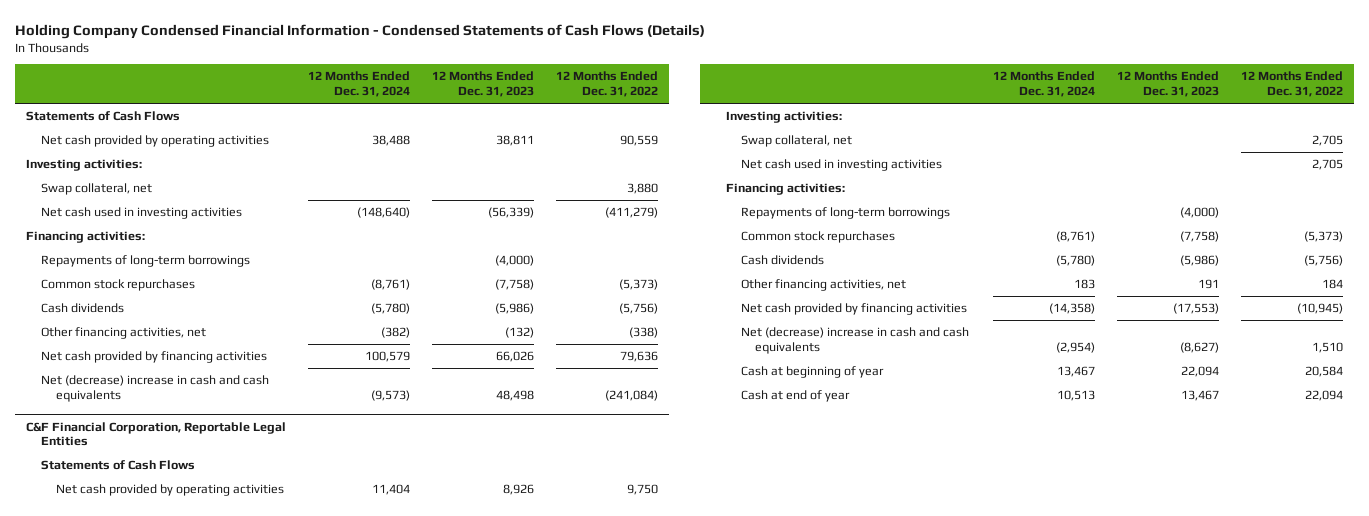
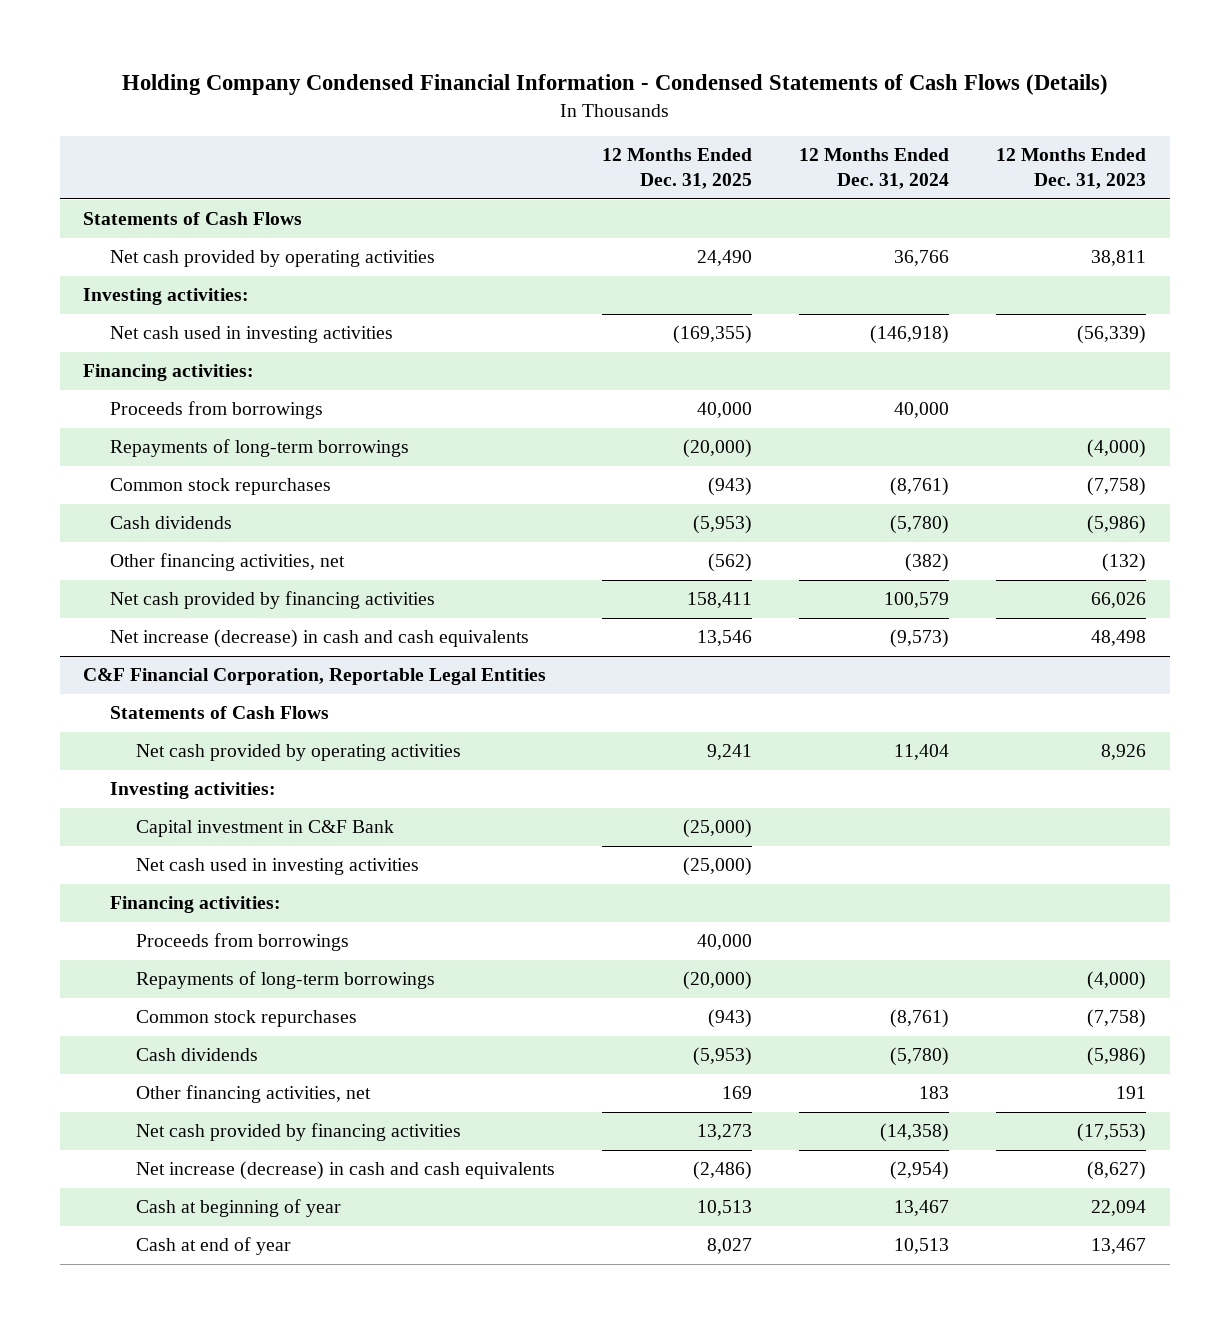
[556,71,659,98] 12 Months Ended Dec. 31, 2022 -> none
none -> [602,148,753,190] 12 Months Ended Dec. 31, 2025
[372,135,411,147] 38,488 -> [894,250,950,267] 36,766
[41,183,153,196] Swap collateral, net -> none
[357,207,411,219] (148,640) -> [870,325,950,345] (146,918)
none -> [109,401,323,420] Proceeds from borrowings
[41,375,270,402] Net (decrease) increase in cash and cash equivalents -> [109,629,529,649] Net increase (decrease) in cash and cash equivalents
[740,135,852,148] Swap collateral, net -> none
none -> [136,820,395,838] Capital investment in C&F Bank
none -> [136,933,350,952] Proceeds from borrowings
[740,327,969,354] Net (decrease) increase in cash and cash equivalents -> [136,1161,556,1181] Net increase (decrease) in cash and cash equivalents

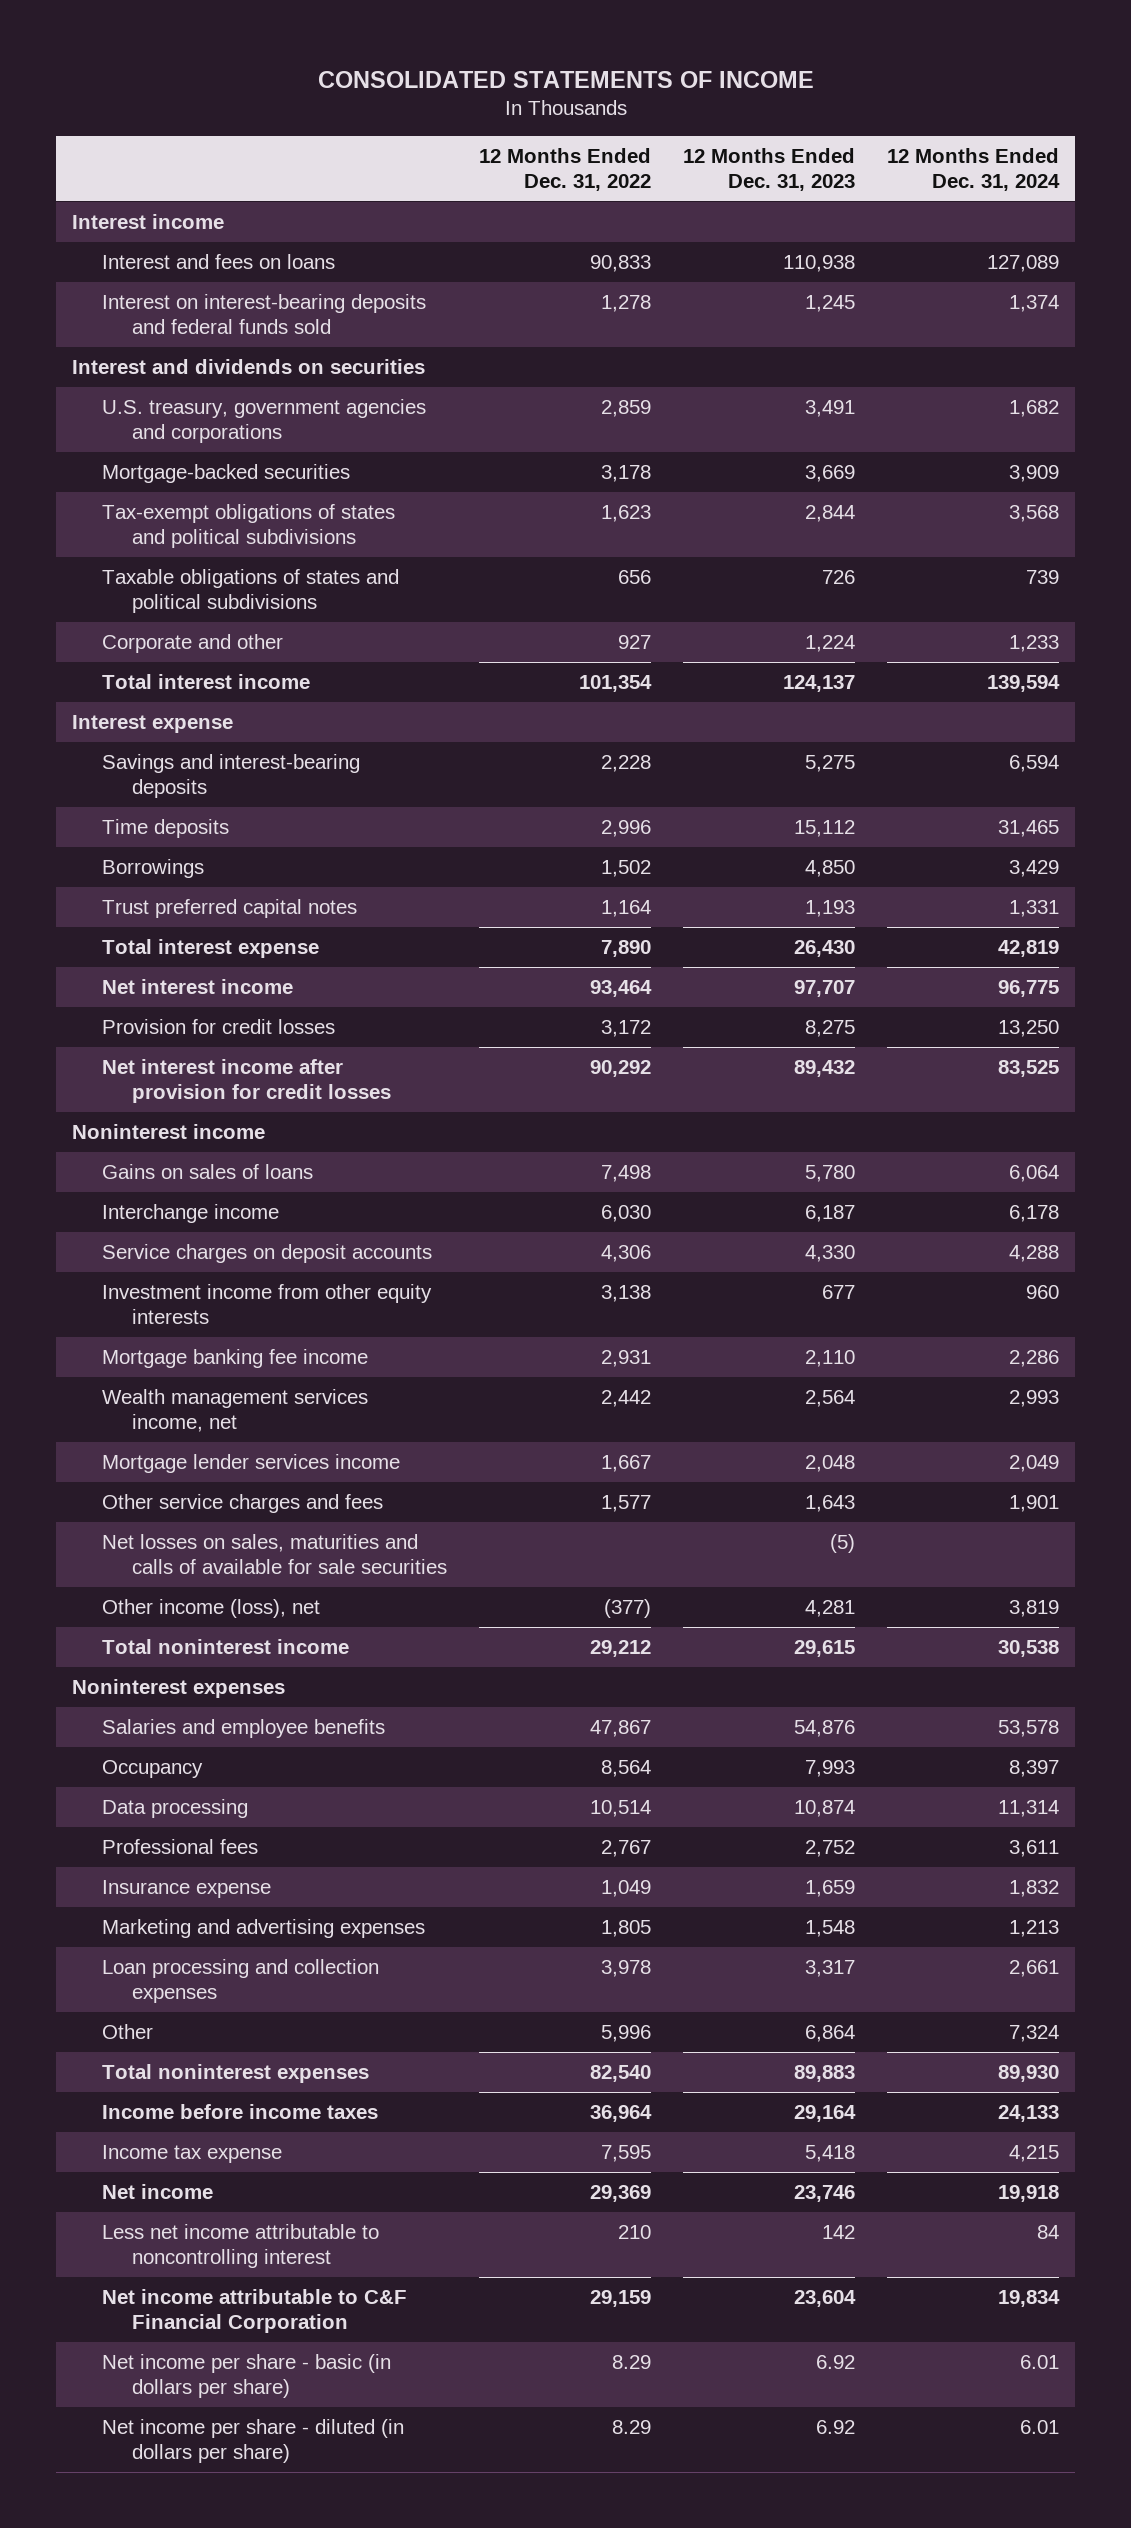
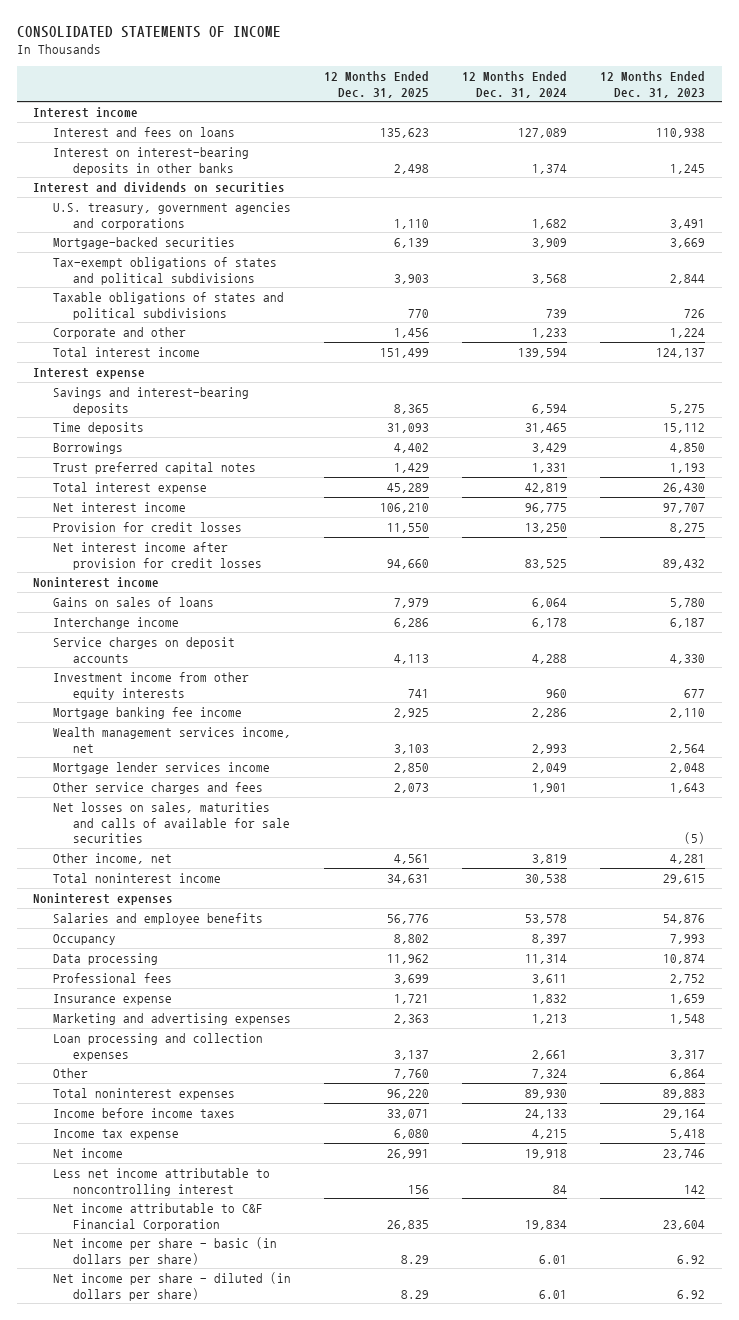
[479,147,652,191] 12 Months Ended Dec. 31, 2022 -> none
none -> [324,70,430,98] 12 Months Ended Dec. 31, 2025
[102,294,427,335] Interest on interest-bearing deposits and federal funds sold -> [53,146,250,175] Interest on interest-bearing deposits in other banks
[102,1599,321,1619] Other income (loss), net -> [53,852,173,864] Other income, net

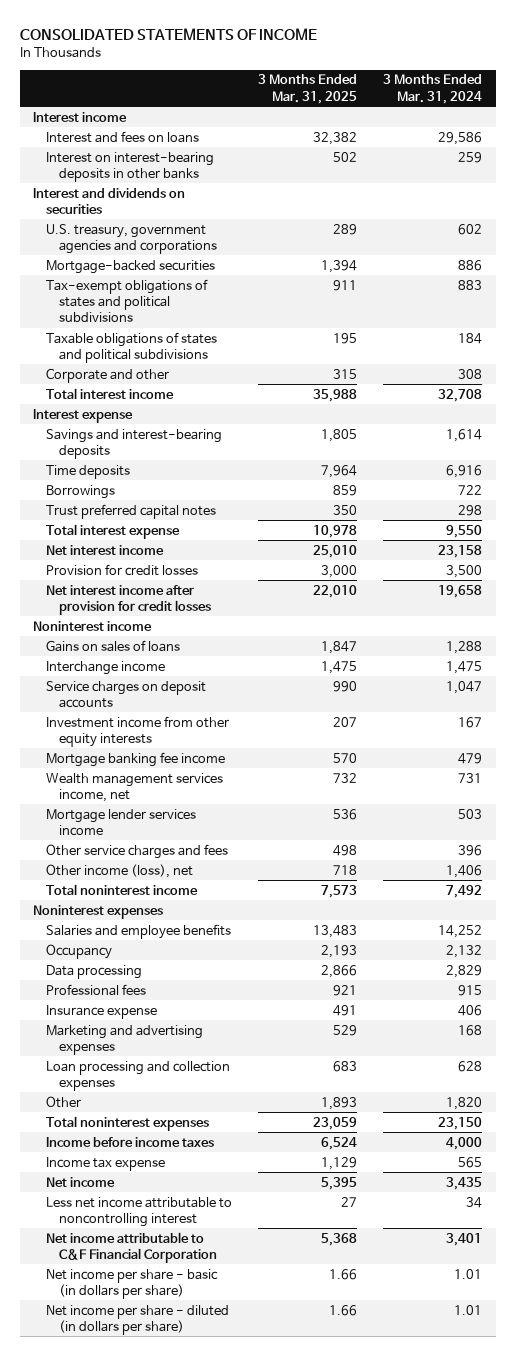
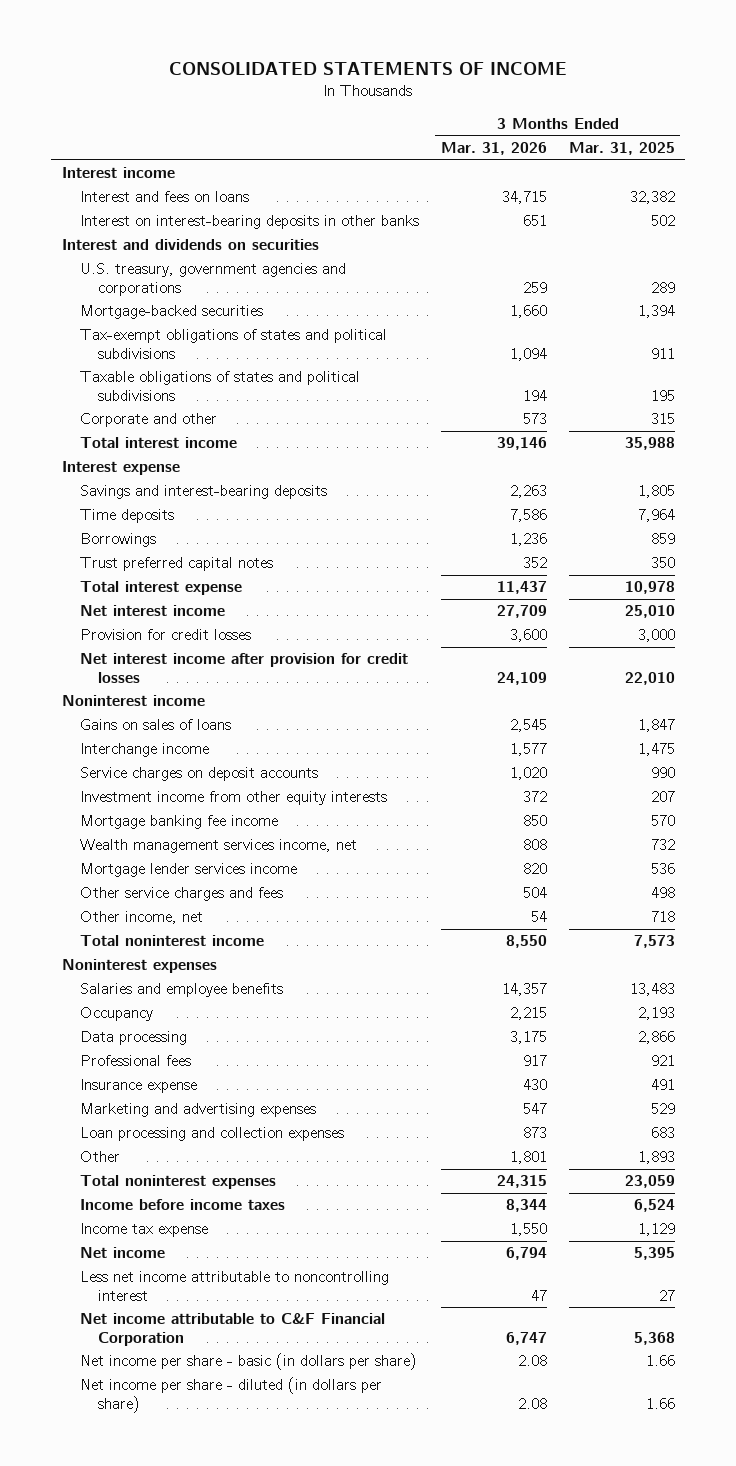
[383,74,483,104] 3 Months Ended Mar. 31, 2024 -> none
none -> [440,141,547,155] Mar. 31, 2026
[45,863,193,878] Other income (loss), net -> [79,911,203,925] Other income, net

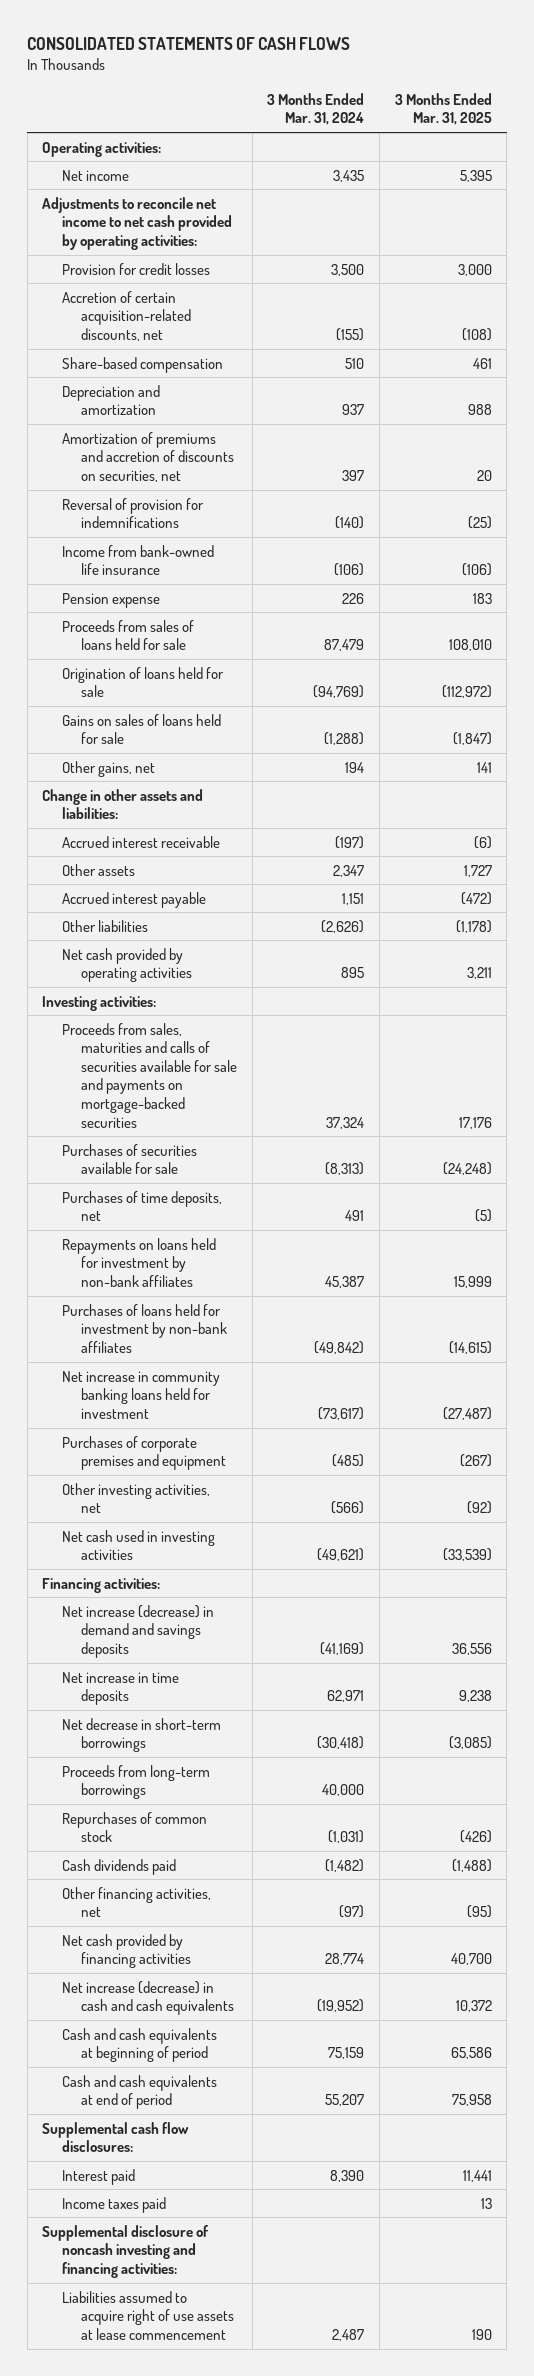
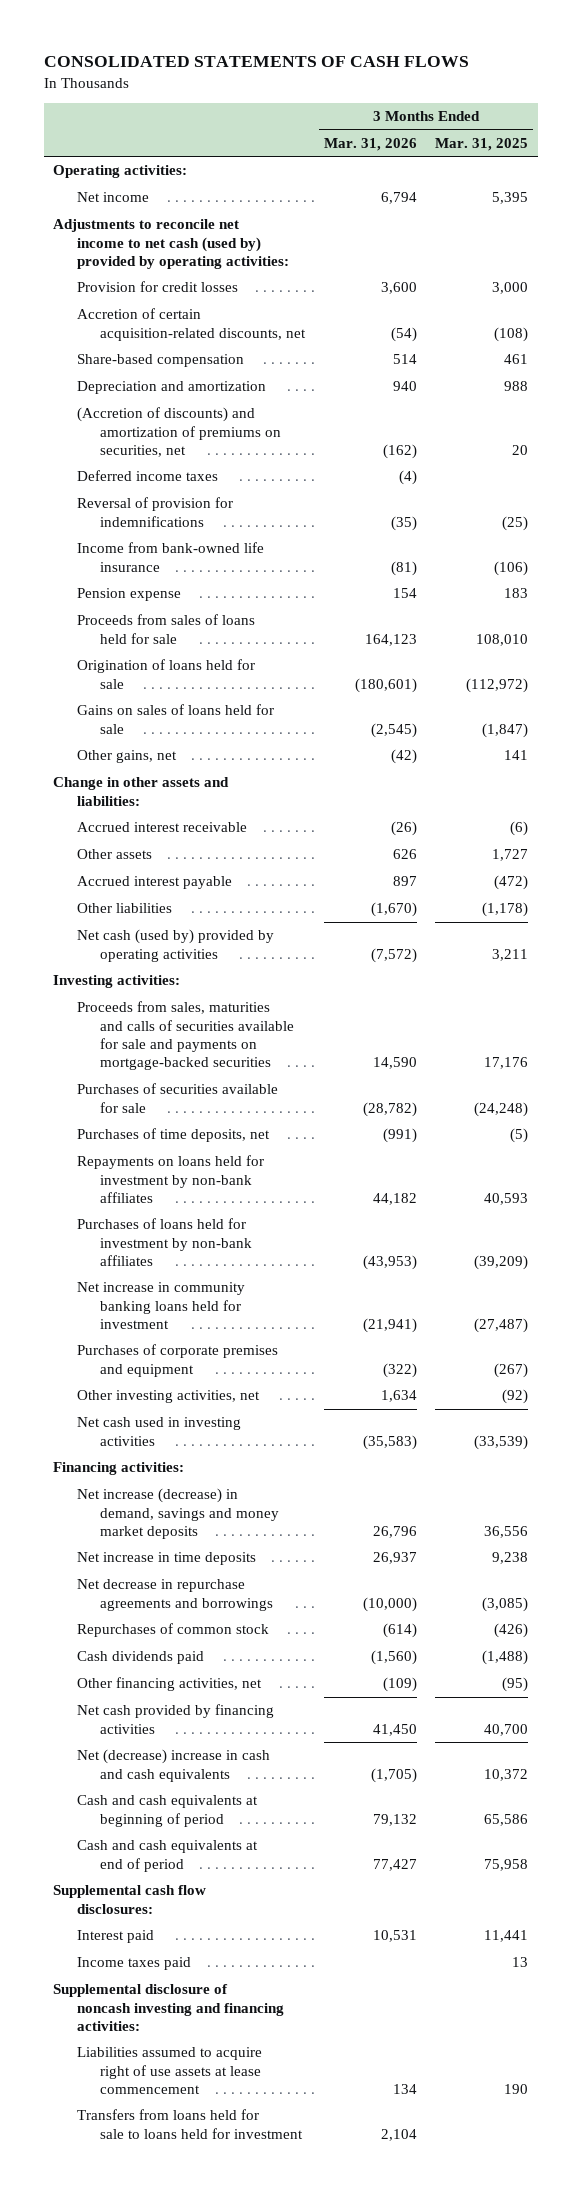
[267,92,365,126] 3 Months Ended Mar. 31, 2024 -> none
none -> [323,137,417,151] Mar. 31, 2026
[42,196,232,250] Adjustments to reconcile net income to net cash provided by operating activities: -> [52,219,289,269] Adjustments to reconcile net income to net cash (used by) provided by operating activities:
[61,431,234,482] Amortization of premiums and accretion of discounts on securities, net -> [76,407,282,457] (Accretion of discounts) and amortization of premiums on securities, net
none -> [76,470,218,482] Deferred income taxes
[61,947,192,983] Net cash provided by operating activities -> [76,929,274,962] Net cash (used by) provided by operating activities
[453,1275,492,1288] 15,999 -> [484,1192,529,1205] 40,593
[448,1340,492,1354] (14,615) -> [474,1254,529,1270] (39,209)
[61,1604,214,1658] Net increase (decrease) in demand and savings deposits -> [76,1488,280,1539] Net increase (decrease) in demand, savings and money market deposits
[61,1764,210,1800] Proceeds from long-term borrowings -> none
[61,1717,221,1753] Net decrease in short-term borrowings -> [76,1579,274,1611] Net decrease in repurchase agreements and borrowings
[61,1980,234,2016] Net increase (decrease) in cash and cash equivalents -> [76,1749,270,1782] Net (decrease) increase in cash and cash equivalents
none -> [76,2109,304,2139] Transfers from loans held for sale to loans held for investment

